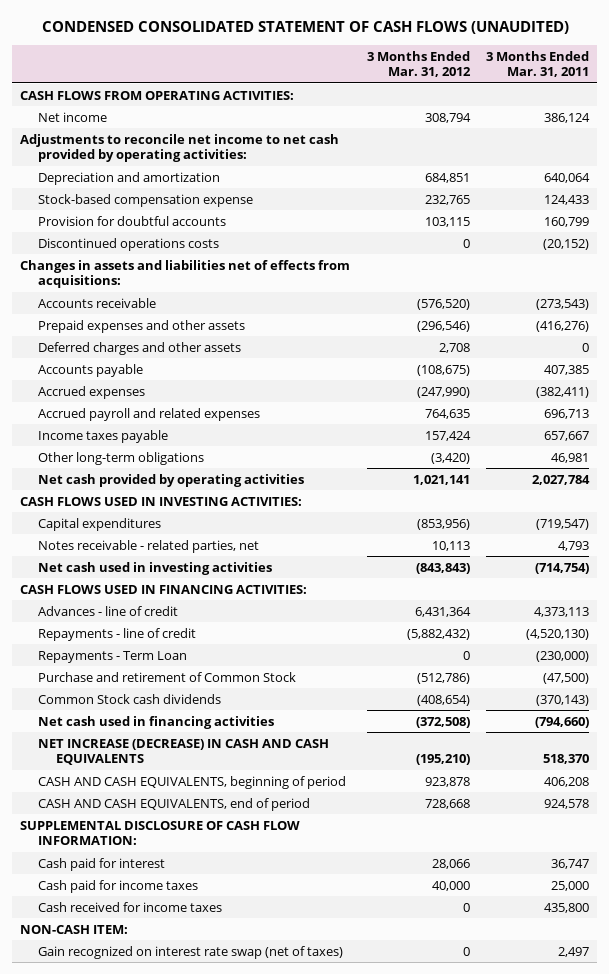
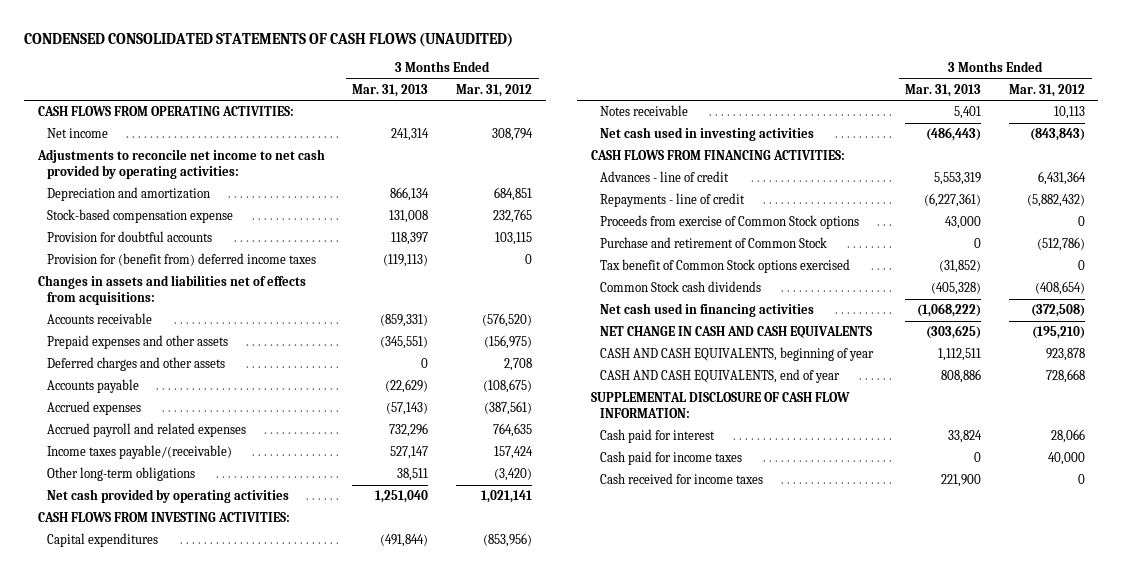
[41,21,569,35] CONDENSED CONSOLIDATED STATEMENT OF CASH FLOWS (UNAUDITED) -> [24,33,514,48] CONDENSED CONSOLIDATED STATEMENTS OF CASH FLOWS (UNAUDITED)
[485,51,589,78] 3 Months Ended Mar. 31, 2011 -> none
none -> [352,83,429,97] Mar. 31, 2013
[38,237,220,251] Discontinued operations costs -> none
none -> [46,253,316,267] Provision for (benefit from) deferred income taxes
[416,320,470,332] (296,546) -> [483,335,532,350] (156,975)
[416,386,470,398] (247,990) -> [483,401,532,416] (387,561)
[38,429,169,443] Income taxes payable -> [46,445,232,460] Income taxes payable/(receivable)
[20,496,303,506] CASH FLOWS USED IN INVESTING ACTIVITIES: -> [38,512,291,523] CASH FLOWS FROM INVESTING ACTIVITIES:
[38,539,260,553] Notes receivable - related parties, net -> [599,105,688,117] Notes receivable
[20,584,308,594] CASH FLOWS USED IN FINANCING ACTIVITIES: -> [590,150,845,161] CASH FLOWS FROM FINANCING ACTIVITIES:
[38,650,188,663] Repayments - Term Loan -> none
none -> [599,215,859,230] Proceeds from exercise of Common Stock options
none -> [599,259,850,274] Tax benefit of Common Stock options exercised
[38,738,330,766] NET INCREASE (DECREASE) IN CASH AND CASH EQUIVALENTS -> [599,326,872,339] NET CHANGE IN CASH AND CASH EQUIVALENTS
[38,775,347,789] CASH AND CASH EQUIVALENTS, beginning of period -> [599,347,874,362] CASH AND CASH EQUIVALENTS, beginning of year
[38,797,311,811] CASH AND CASH EQUIVALENTS, end of period -> [599,369,840,384] CASH AND CASH EQUIVALENTS, end of year
[20,924,129,934] NON-CASH ITEM: -> none
[38,945,344,959] Gain recognized on interest rate swap (net of taxes) -> none

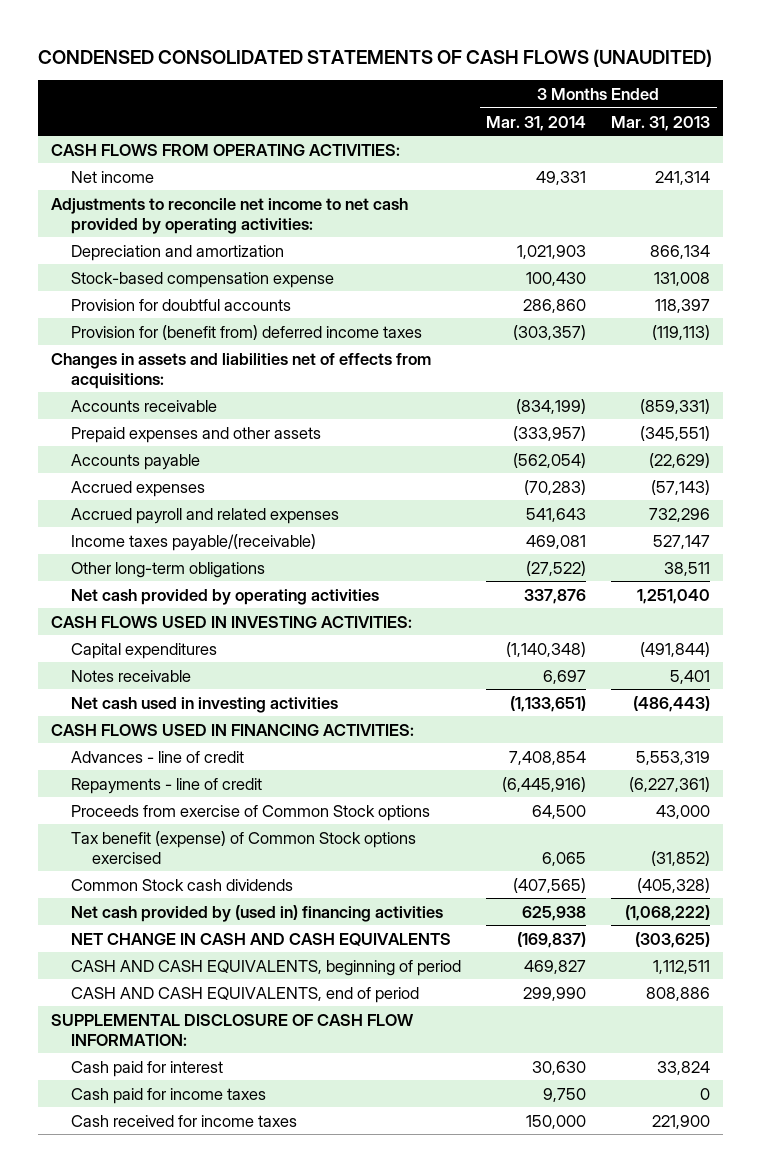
[455,83,532,97] Mar. 31, 2012 -> none
none -> [486,115,587,131] Mar. 31, 2014
[46,357,225,372] Deferred charges and other assets -> none
[38,512,291,523] CASH FLOWS FROM INVESTING ACTIVITIES: -> [50,615,412,628] CASH FLOWS USED IN INVESTING ACTIVITIES:
[590,150,845,161] CASH FLOWS FROM FINANCING ACTIVITIES: -> [50,723,414,736] CASH FLOWS USED IN FINANCING ACTIVITIES:
[599,237,827,249] Purchase and retirement of Common Stock -> none
[599,259,850,274] Tax benefit of Common Stock options exercised -> [71,830,417,864] Tax benefit (expense) of Common Stock options exercised
[599,303,814,318] Net cash used in financing activities -> [71,904,444,922] Net cash provided by (used in) financing activities
[599,347,874,362] CASH AND CASH EQUIVALENTS, beginning of year -> [71,959,462,976] CASH AND CASH EQUIVALENTS, beginning of period
[599,369,840,384] CASH AND CASH EQUIVALENTS, end of year -> [71,986,420,1003] CASH AND CASH EQUIVALENTS, end of period

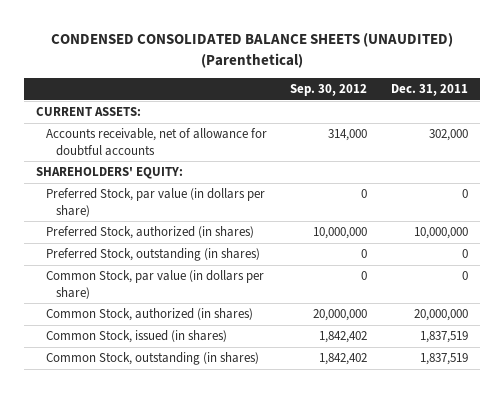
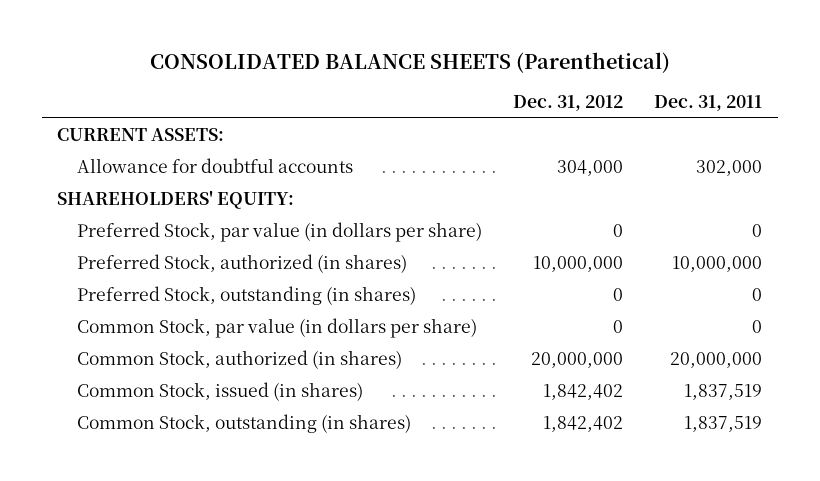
[50,33,453,68] CONDENSED CONSOLIDATED BALANCE SHEETS (UNAUDITED) (Parenthetical) -> [149,51,670,73] CONSOLIDATED BALANCE SHEETS (Parenthetical)
[290,84,368,97] Sep. 30, 2012 -> none
none -> [513,95,624,112] Dec. 31, 2012
[45,128,267,156] Accounts receivable, net of allowance for doubtful accounts -> [76,158,353,174] Allowance for doubtful accounts

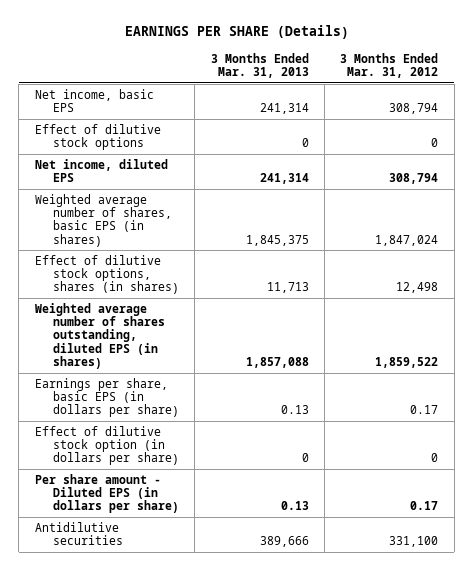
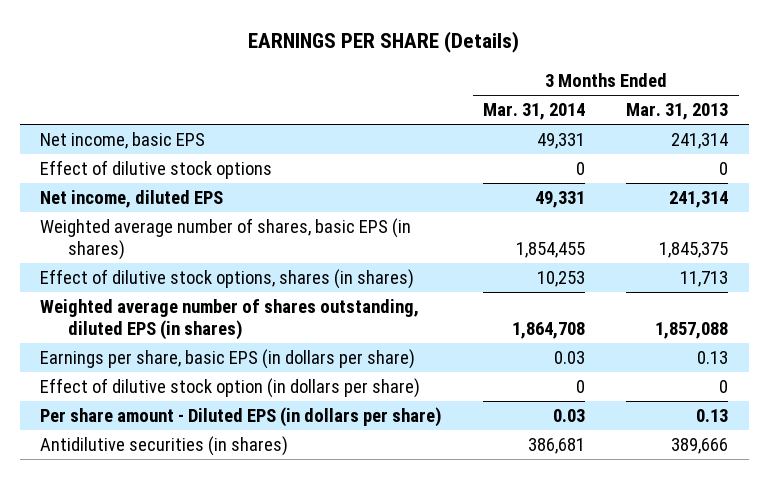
[340,52,439,78] 3 Months Ended Mar. 31, 2012 -> none
none -> [483,103,586,121] Mar. 31, 2014
[34,521,123,546] Antidilutive securities -> [40,435,289,456] Antidilutive securities (in shares)

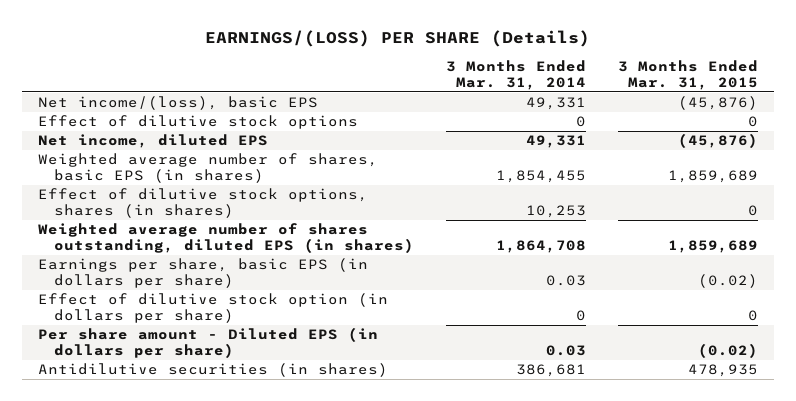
[248,31,520,54] EARNINGS PER SHARE (Details) -> [204,30,590,48] EARNINGS/(LOSS) PER SHARE (Details)
[626,103,729,121] Mar. 31, 2013 -> none
none -> [617,60,758,91] 3 Months Ended Mar. 31, 2015
[40,131,206,149] Net income, basic EPS -> [38,96,319,111] Net income/(loss), basic EPS

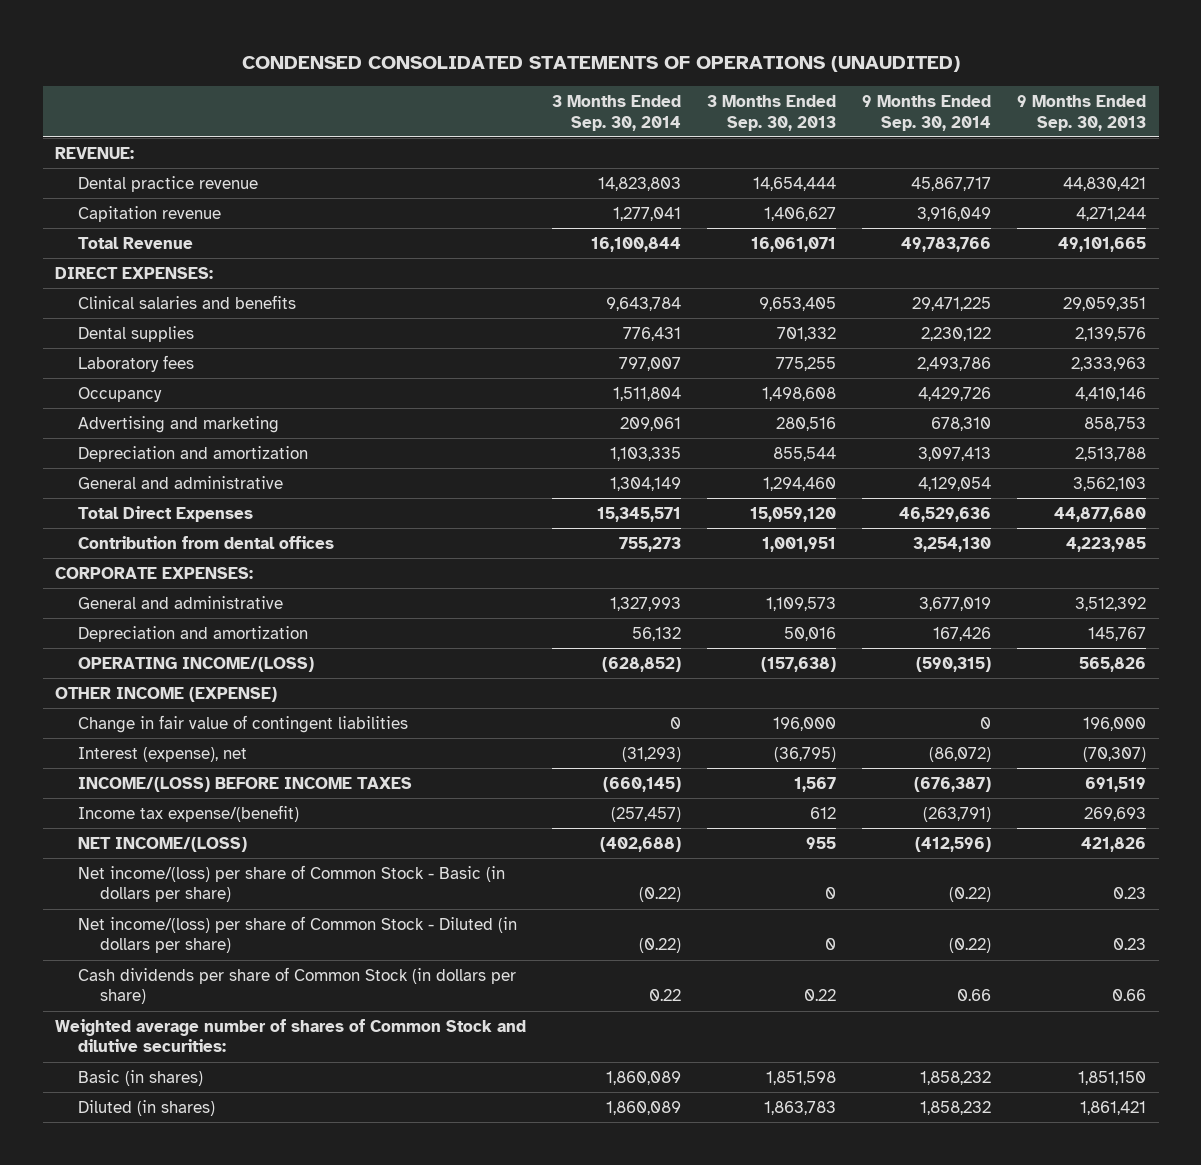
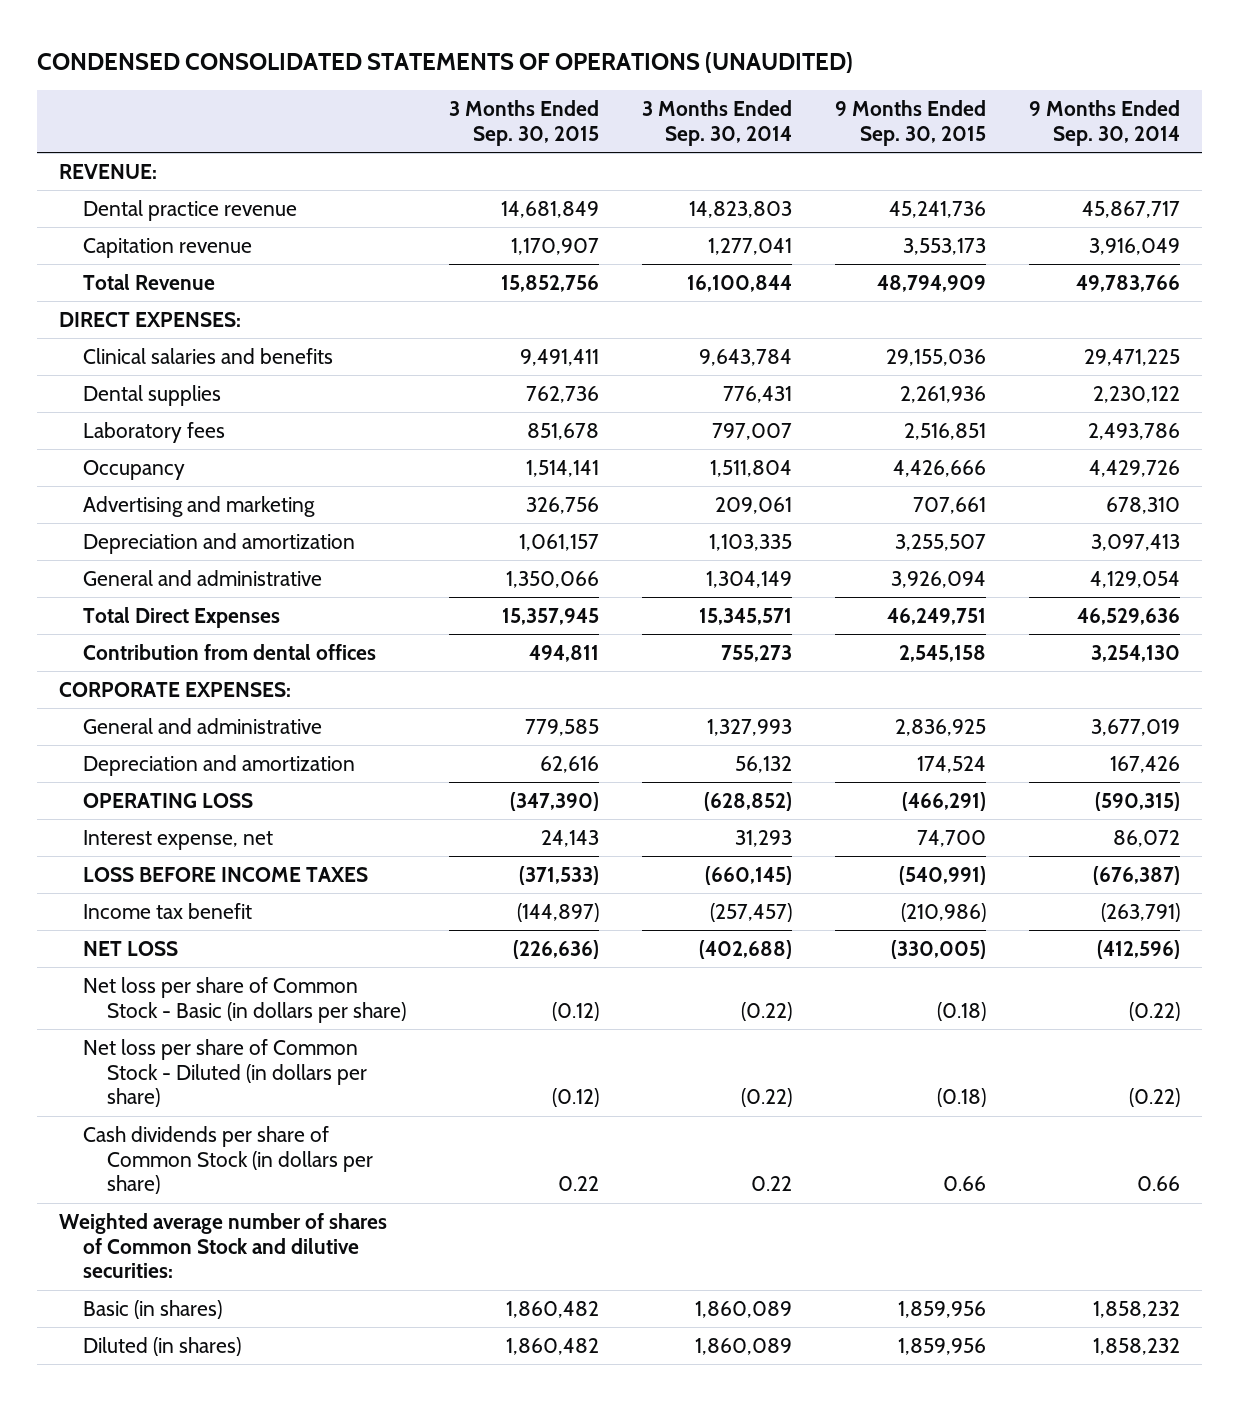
[707,95,837,131] 3 Months Ended Sep. 30, 2013 -> none
[1016,95,1146,131] 9 Months Ended Sep. 30, 2013 -> none
none -> [448,100,599,147] 3 Months Ended Sep. 30, 2015
none -> [835,100,987,147] 9 Months Ended Sep. 30, 2015
[55,686,278,702] OTHER INCOME (EXPENSE) -> none
[77,714,408,733] Change in fair value of contingent liabilities -> none
[77,656,314,672] OPERATING INCOME/(LOSS) -> [82,792,253,808] OPERATING LOSS
[77,746,247,762] Interest (expense), net -> [82,829,273,850] Interest expense, net
[622,746,682,762] (31,293) -> [735,829,793,847] 31,293
[928,746,991,762] (86,072) -> [1113,829,1181,847] 86,072
[77,776,412,792] INCOME/(LOSS) BEFORE INCOME TAXES -> [82,866,368,882] LOSS BEFORE INCOME TAXES
[77,804,299,822] Income tax expense/(benefit) -> [82,902,252,919] Income tax benefit
[77,836,247,852] NET INCOME/(LOSS) -> [82,940,178,956] NET LOSS
[77,864,505,903] Net income/(loss) per share of Common Stock - Basic (in dollars per share) -> [82,976,406,1023] Net loss per share of Common Stock - Basic (in dollars per share)
[77,915,517,954] Net income/(loss) per share of Common Stock - Diluted (in dollars per share) -> [82,1038,367,1108] Net loss per share of Common Stock - Diluted (in dollars per share)

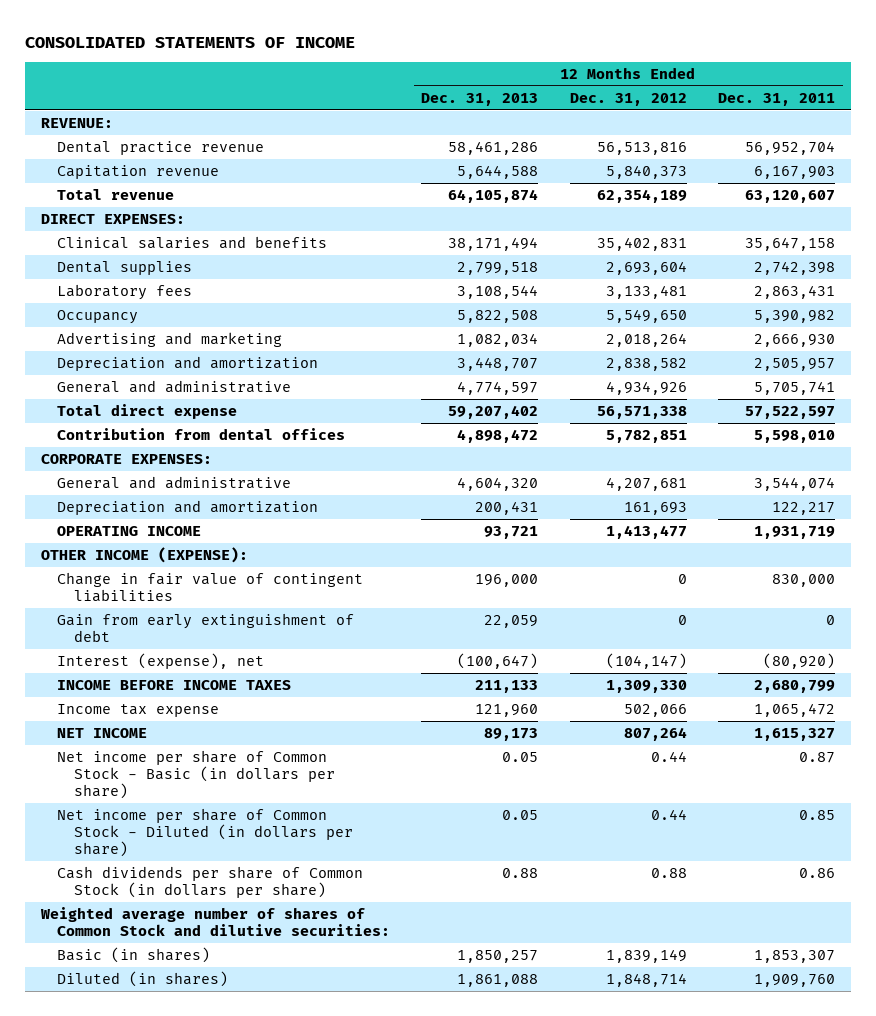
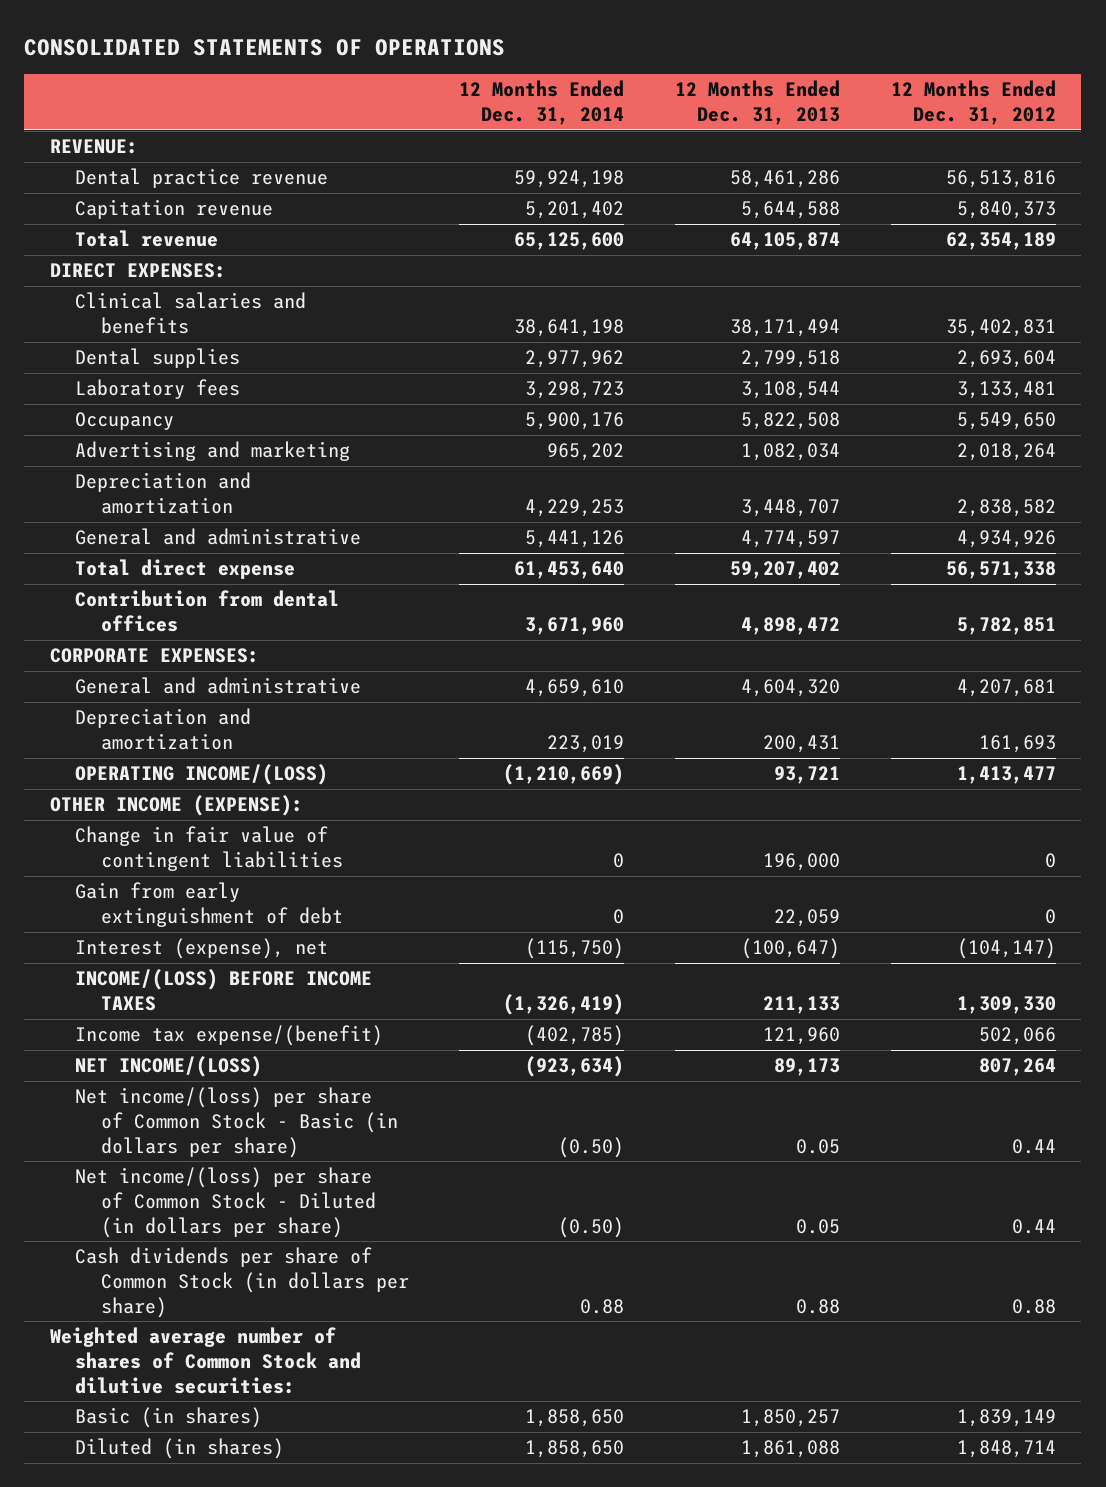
[25,36,356,48] CONSOLIDATED STATEMENTS OF INCOME -> [24,38,506,56] CONSOLIDATED STATEMENTS OF OPERATIONS
[717,92,835,106] Dec. 31, 2011 -> none
none -> [459,80,625,125] 12 Months Ended Dec. 31, 2014
[57,525,202,536] OPERATING INCOME -> [75,764,329,786] OPERATING INCOME/(LOSS)
[57,679,292,690] INCOME BEFORE INCOME TAXES -> [75,969,373,1011] INCOME/(LOSS) BEFORE INCOME TAXES
[57,703,220,717] Income tax expense -> [75,1025,384,1047] Income tax expense/(benefit)
[57,727,148,738] NET INCOME -> [75,1056,263,1078] NET INCOME/(LOSS)
[57,749,335,799] Net income per share of Common Stock - Basic (in dollars per share) -> [75,1087,398,1158] Net income/(loss) per share of Common Stock - Basic (in dollars per share)
[57,807,353,857] Net income per share of Common Stock - Diluted (in dollars per share) -> [75,1167,376,1238] Net income/(loss) per share of Common Stock - Diluted (in dollars per share)

